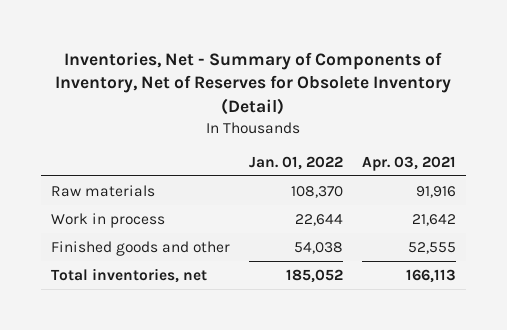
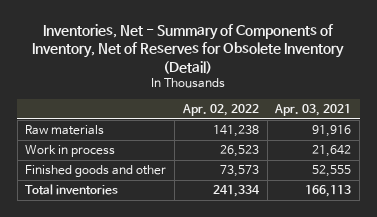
[248,155,343,170] Jan. 01, 2022 -> none
none -> [181,104,259,117] Apr. 02, 2022
[50,267,207,283] Total inventories, net -> [25,184,119,196] Total inventories

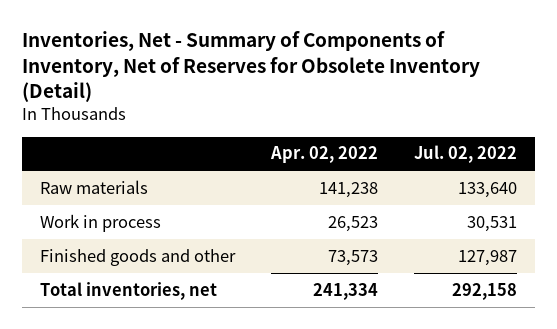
[274,104,352,117] Apr. 03, 2021 -> none
none -> [414,145,518,164] Jul. 02, 2022
[25,184,119,196] Total inventories -> [40,281,218,300] Total inventories, net

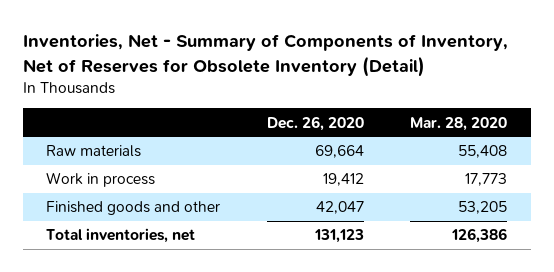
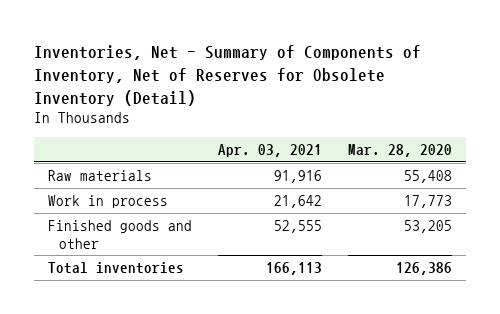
[266,115,364,131] Dec. 26, 2020 -> none
none -> [218,144,323,158] Apr. 03, 2021
[46,228,196,244] Total inventories, net -> [47,262,184,275] Total inventories

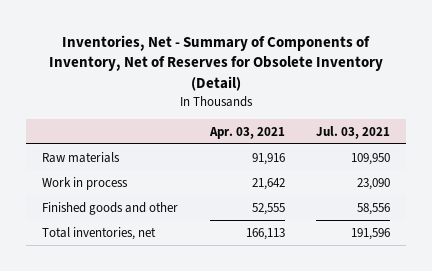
[348,144,453,158] Mar. 28, 2020 -> none
none -> [316,125,391,139] Jul. 03, 2021
[47,262,184,275] Total inventories -> [42,226,157,240] Total inventories, net

